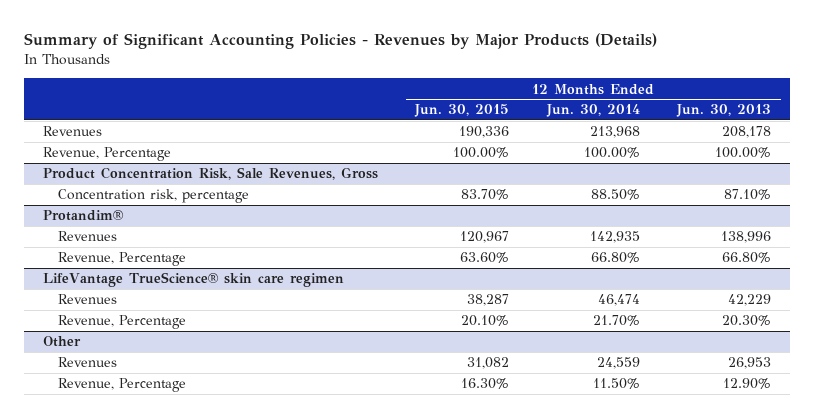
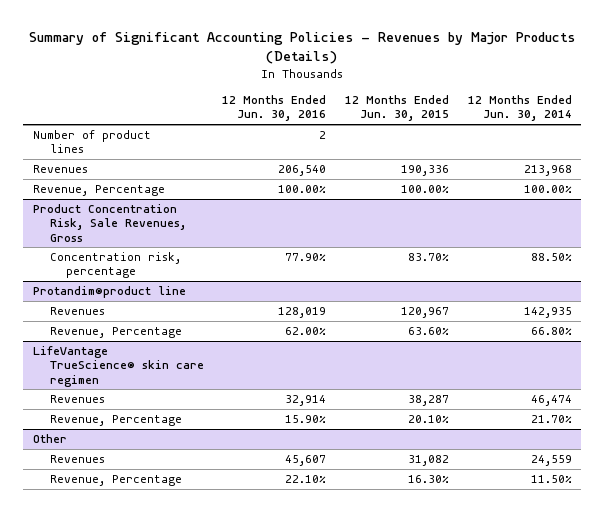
[676,104,772,118] Jun. 30, 2013 -> none
none -> [222,95,327,122] 12 Months Ended Jun. 30, 2016
none -> [32,130,151,154] Number of product lines
[42,210,124,222] Protandim® -> [32,286,186,299] Protandim®product line

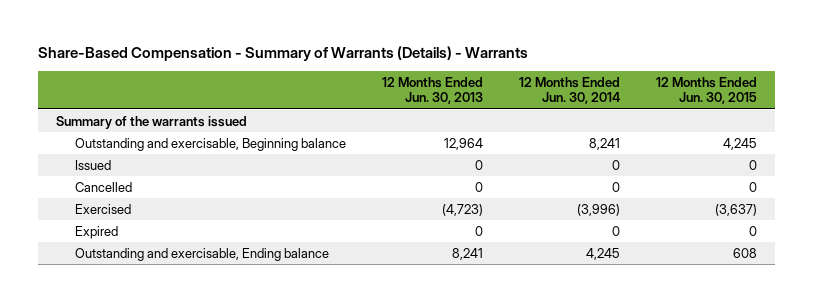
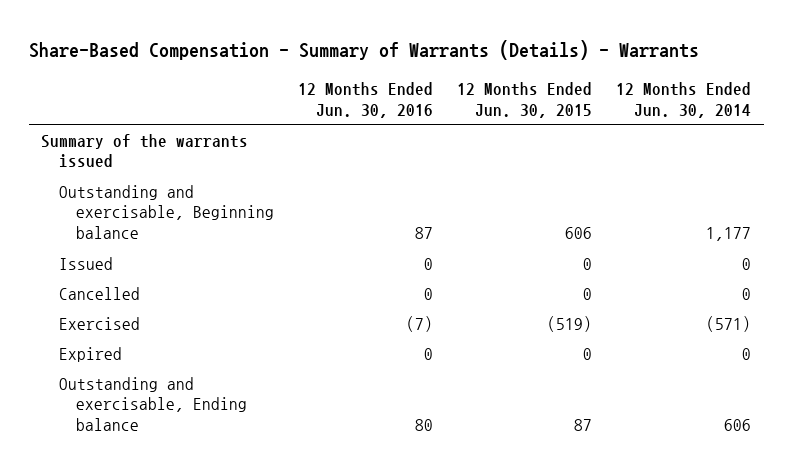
[382,76,484,105] 12 Months Ended Jun. 30, 2013 -> none
none -> [298,81,434,118] 12 Months Ended Jun. 30, 2016
[589,137,621,150] 8,241 -> [706,227,752,242] 1,177
[723,137,758,150] 4,245 -> [565,227,593,240] 606
[577,203,621,216] (3,996) -> [706,315,752,332] (571)
[715,203,758,216] (3,637) -> [547,315,593,332] (519)
[586,247,621,260] 4,245 -> [724,419,752,432] 606
[733,247,758,258] 608 -> [574,419,593,432] 87

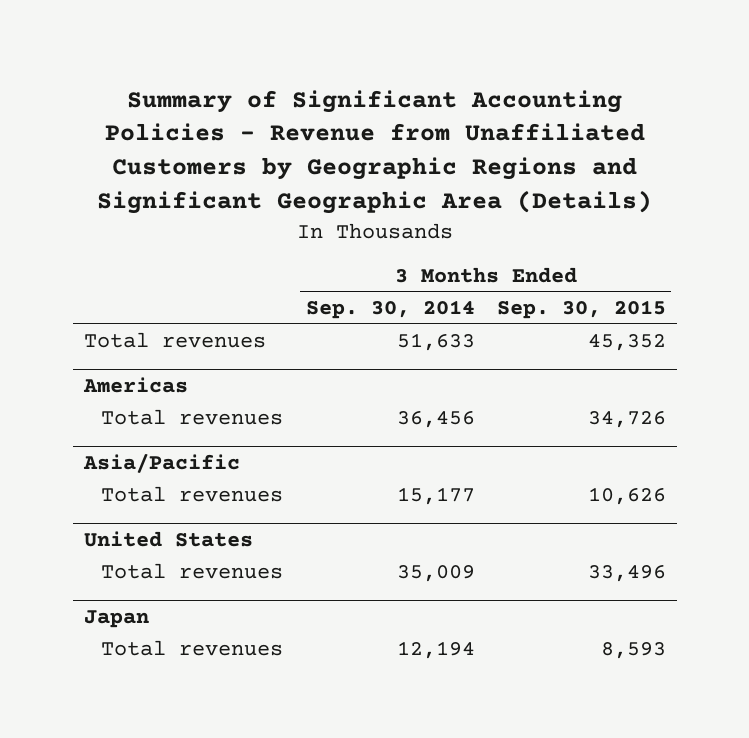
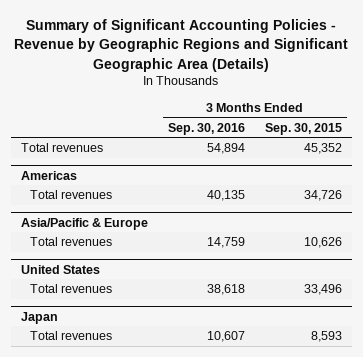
[96,89,652,215] Summary of Significant Accounting Policies - Revenue from Unaffiliated Customers by Geographic Regions and Significant Geographic Area (Details) -> [14,19,349,72] Summary of Significant Accounting Policies - Revenue by Geographic Regions and Significant Geographic Area (Details)
[305,299,475,319] Sep. 30, 2014 -> none
none -> [167,122,245,135] Sep. 30, 2016
[82,453,240,474] Asia/Pacific -> [20,217,148,230] Asia/Pacific & Europe

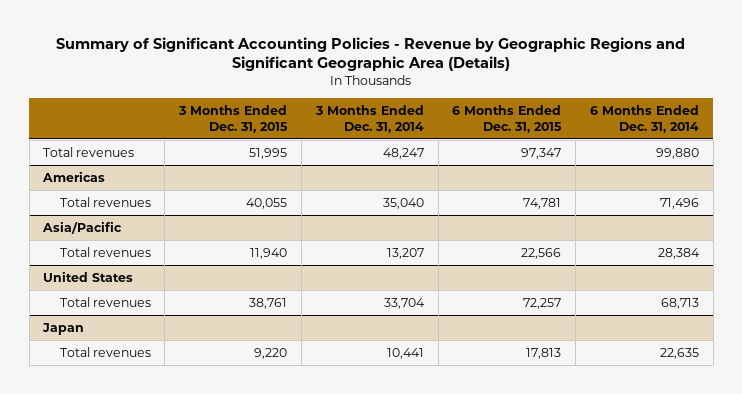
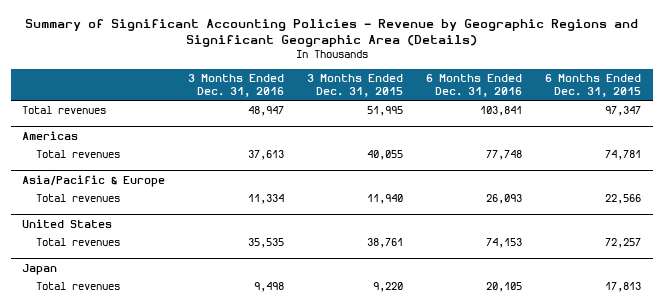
[314,104,424,133] 3 Months Ended Dec. 31, 2014 -> none
[589,104,699,133] 6 Months Ended Dec. 31, 2014 -> none
none -> [188,74,285,98] 3 Months Ended Dec. 31, 2016
none -> [426,74,523,98] 6 Months Ended Dec. 31, 2016
[42,220,123,234] Asia/Pacific -> [22,174,166,187] Asia/Pacific & Europe

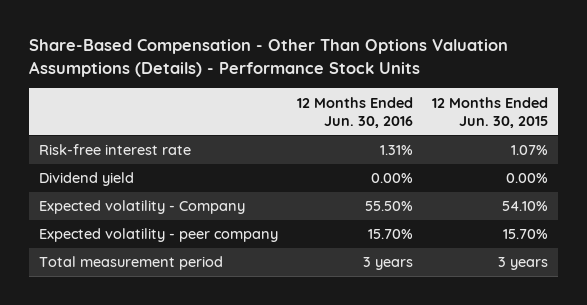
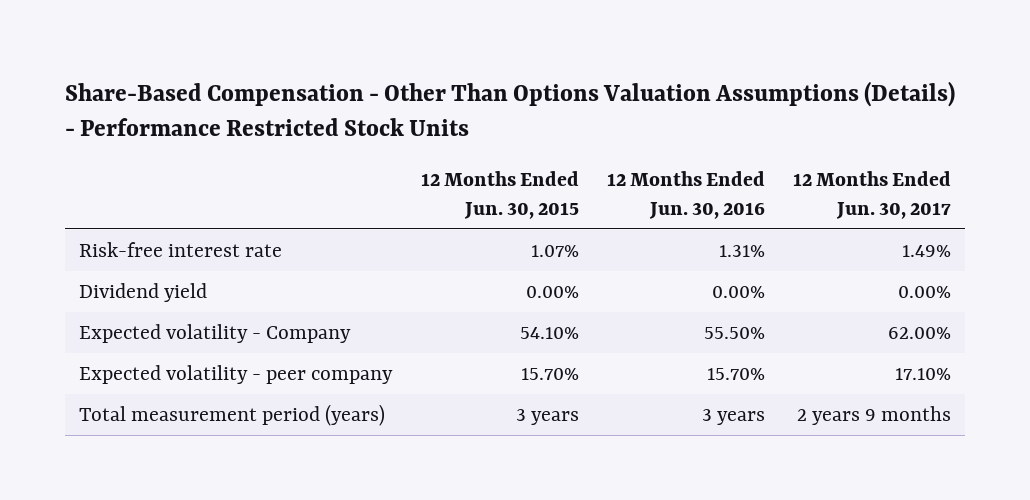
[28,39,508,77] Share-Based Compensation - Other Than Options Valuation Assumptions (Details) - Performance Stock Units -> [64,80,955,137] Share-Based Compensation - Other Than Options Valuation Assumptions (Details) - Performance Restricted Stock Units
none -> [793,171,952,219] 12 Months Ended Jun. 30, 2017
[38,256,223,271] Total measurement period -> [79,403,386,426] Total measurement period (years)

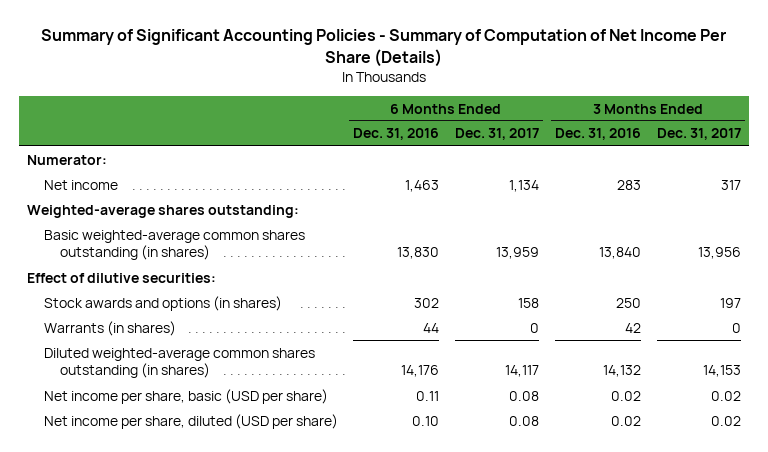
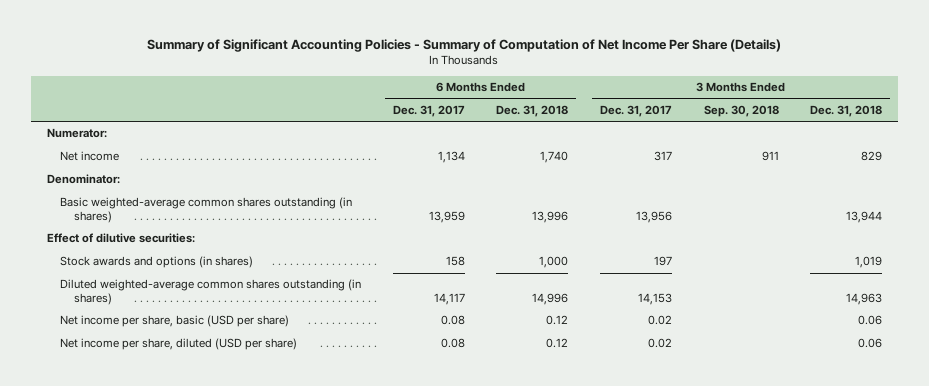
[353,128,440,141] Dec. 31, 2016 -> none
[554,128,641,141] Dec. 31, 2016 -> none
none -> [496,104,569,117] Dec. 31, 2018
none -> [703,104,779,117] Sep. 30, 2018
none -> [810,104,883,117] Dec. 31, 2018
[27,204,300,218] Weighted-average shares outstanding: -> [46,174,120,185] Denominator:
[43,320,176,336] Warrants (in shares) -> none

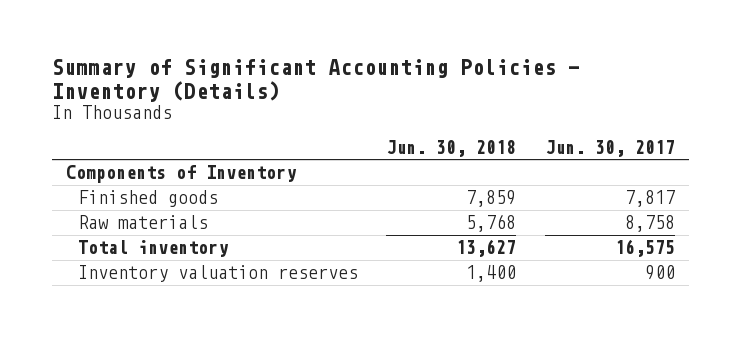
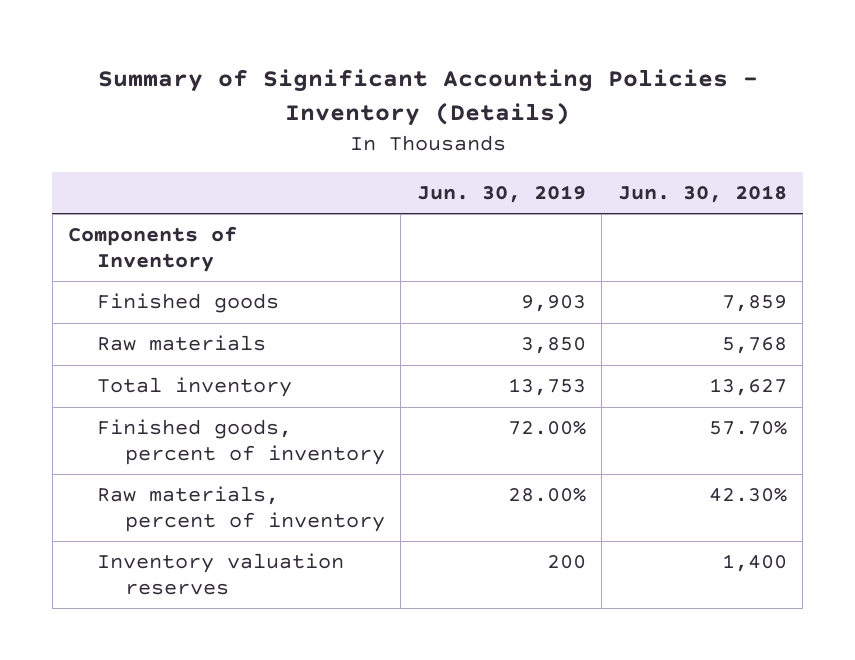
[544,139,675,157] Jun. 30, 2017 -> none
none -> [416,185,586,204] Jun. 30, 2019
none -> [96,419,385,466] Finished goods, percent of inventory
none -> [96,486,385,533] Raw materials, percent of inventory

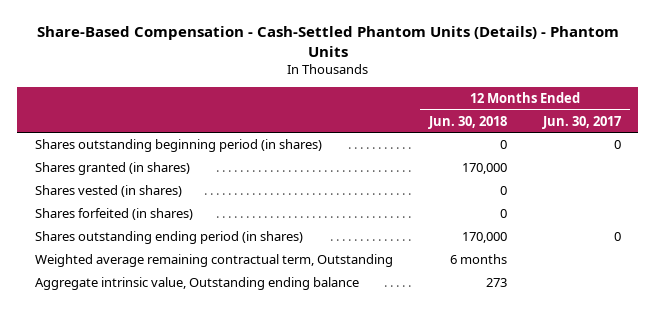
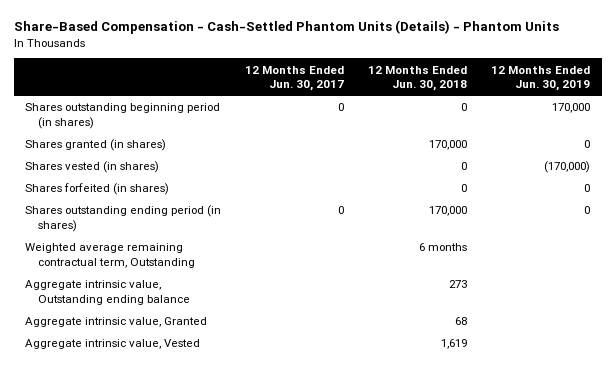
none -> [490,65,590,92] 12 Months Ended Jun. 30, 2019
none -> [25,317,208,328] Aggregate intrinsic value, Granted
none -> [25,339,201,350] Aggregate intrinsic value, Vested

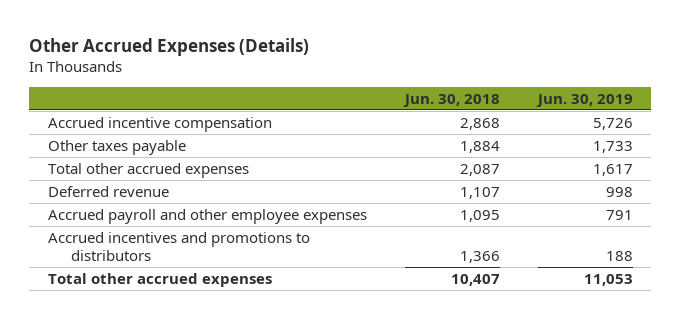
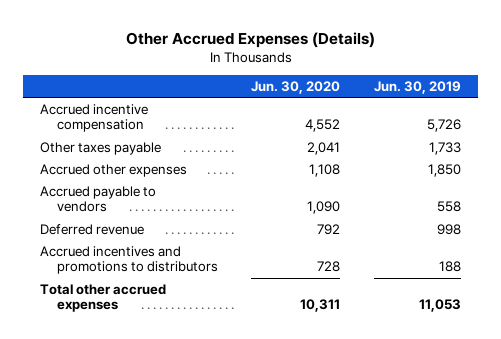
[402,93,500,107] Jun. 30, 2018 -> none
none -> [251,80,341,94] Jun. 30, 2020
[48,162,250,178] Total other accrued expenses -> [39,163,187,177] Accrued other expenses
[592,163,633,176] 1,617 -> [428,163,462,177] 1,850
none -> [39,185,156,213] Accrued payable to vendors
[48,208,368,224] Accrued payroll and other employee expenses -> none

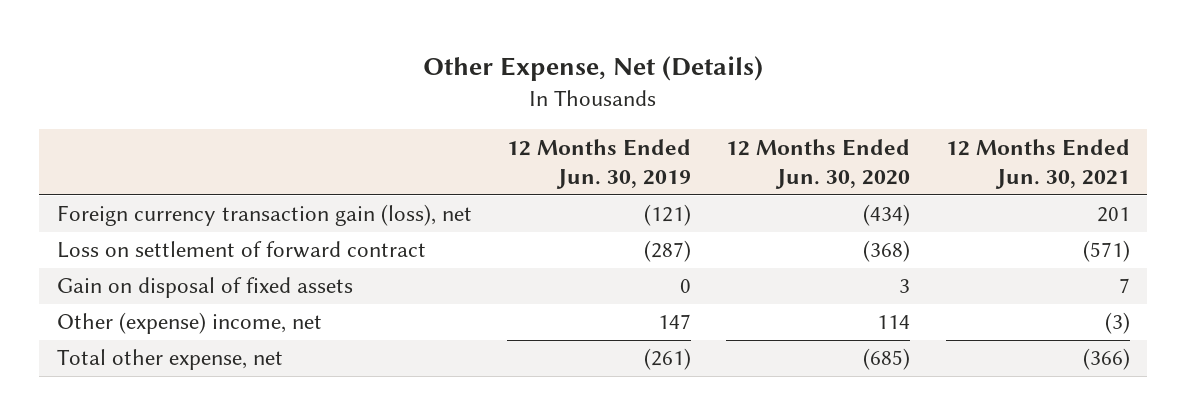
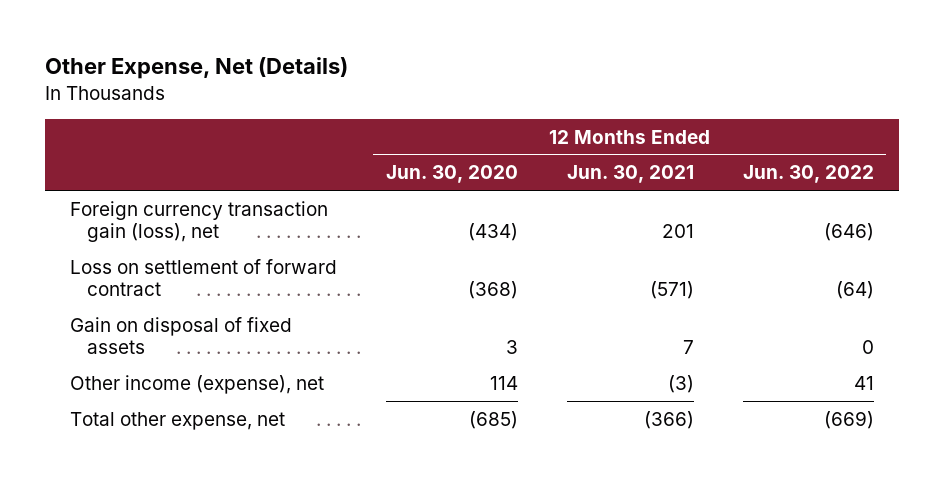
[507,138,692,190] 12 Months Ended Jun. 30, 2019 -> none
none -> [742,165,874,184] Jun. 30, 2022
[56,312,322,335] Other (expense) income, net -> [69,374,324,394] Other income (expense), net

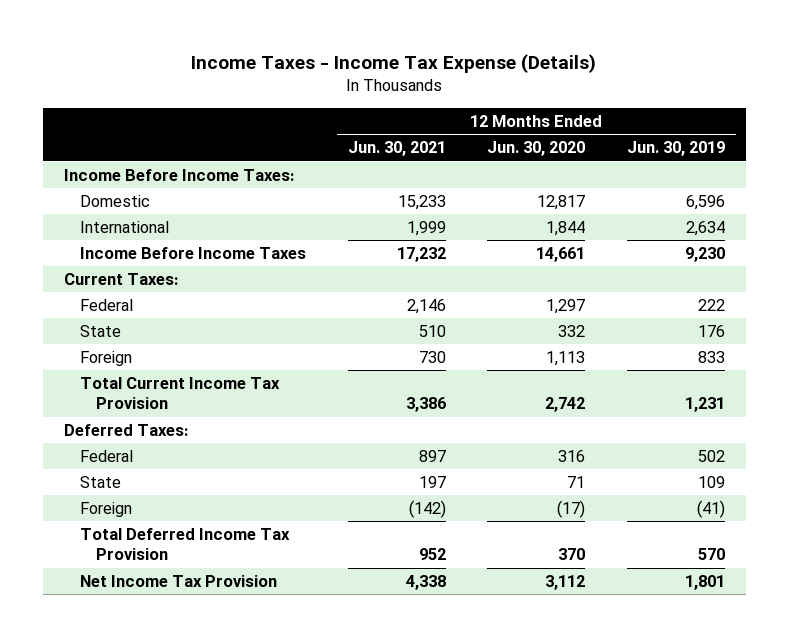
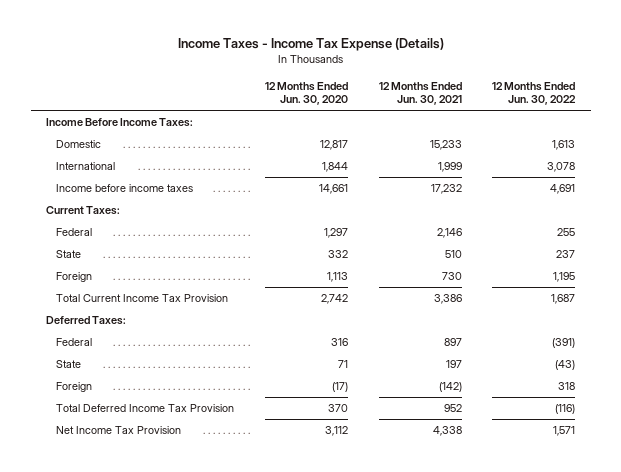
[627,141,726,157] Jun. 30, 2019 -> none
none -> [492,81,577,106] 12 Months Ended Jun. 30, 2022
[79,247,306,260] Income Before Income Taxes -> [56,184,194,193] Income before income taxes

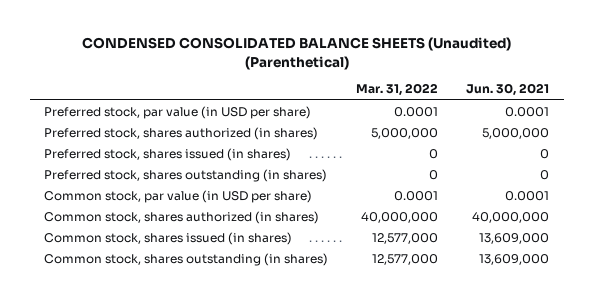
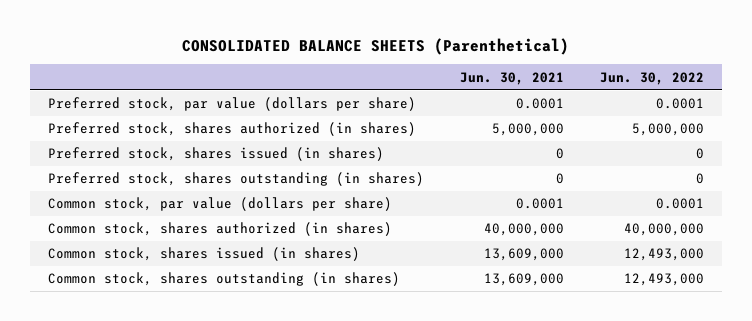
[81,37,511,70] CONDENSED CONSOLIDATED BALANCE SHEETS (Unaudited) (Parenthetical) -> [182,37,570,55] CONSOLIDATED BALANCE SHEETS (Parenthetical)
[356,83,439,97] Mar. 31, 2022 -> none
none -> [600,71,705,85] Jun. 30, 2022
[44,105,312,119] Preferred stock, par value (in USD per share) -> [47,97,416,112] Preferred stock, par value (dollars per share)
[44,189,313,203] Common stock, par value (in USD per share) -> [47,197,392,212] Common stock, par value (dollars per share)

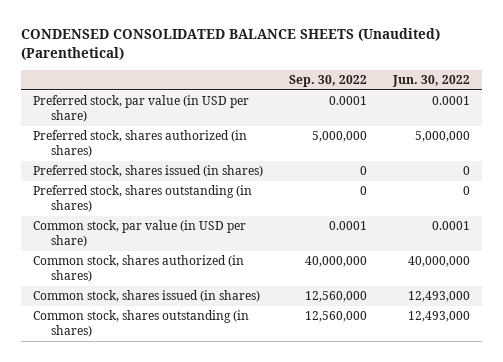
[182,37,570,55] CONSOLIDATED BALANCE SHEETS (Parenthetical) -> [20,28,440,60] CONDENSED CONSOLIDATED BALANCE SHEETS (Unaudited) (Parenthetical)
[460,71,565,85] Jun. 30, 2021 -> none
none -> [289,74,368,87] Sep. 30, 2022
[47,97,416,112] Preferred stock, par value (dollars per share) -> [33,95,250,122] Preferred stock, par value (in USD per share)
[47,197,392,212] Common stock, par value (dollars per share) -> [33,220,247,247] Common stock, par value (in USD per share)

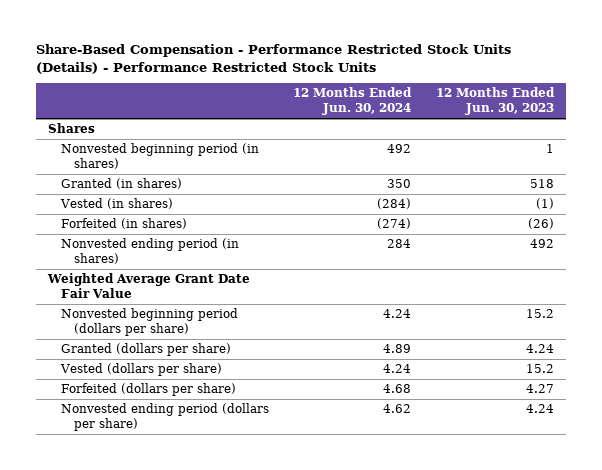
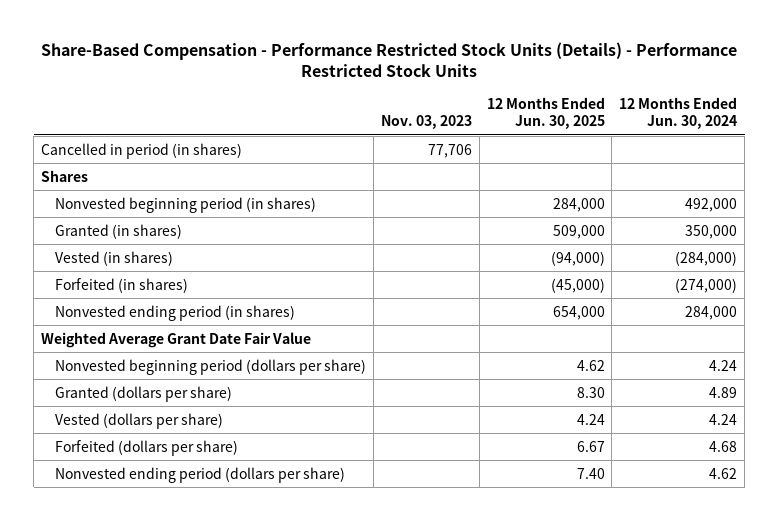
[435,87,555,116] 12 Months Ended Jun. 30, 2023 -> none
none -> [380,115,472,130] Nov. 03, 2023
none -> [486,97,605,130] 12 Months Ended Jun. 30, 2025
none -> [41,142,243,159] Cancelled in period (in shares)
[387,144,412,154] 492 -> [685,197,738,212] 492,000
[387,179,412,189] 350 -> [685,224,738,239] 350,000
[377,198,412,210] (284) -> [675,250,738,266] (284,000)
[377,218,412,230] (274) -> [675,277,738,293] (274,000)
[387,239,412,249] 284 -> [685,305,738,320] 284,000

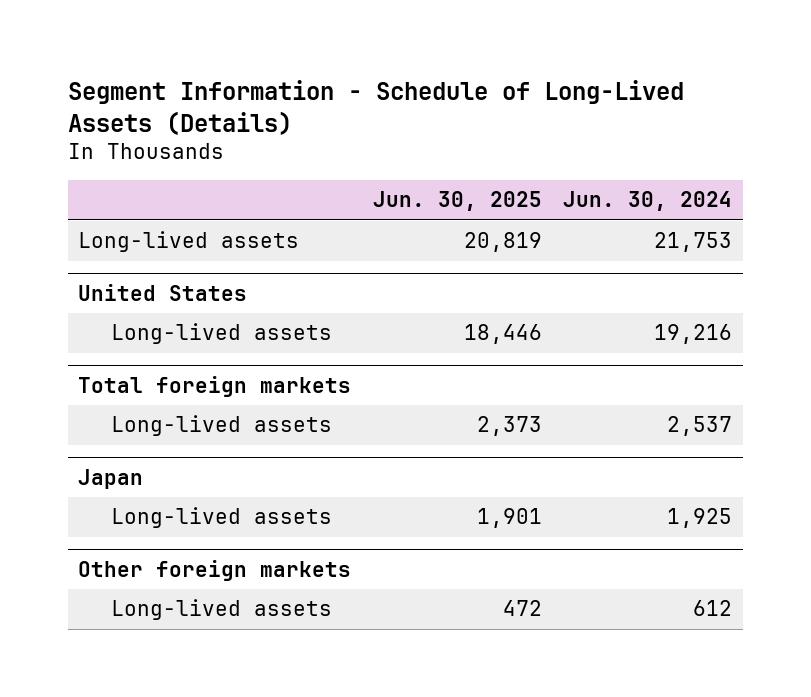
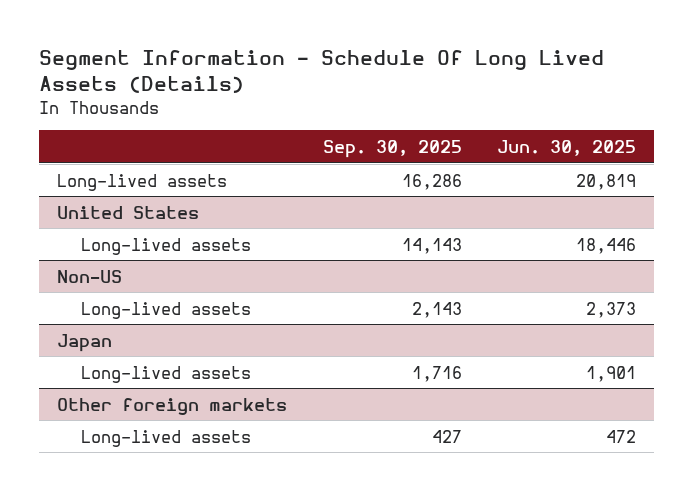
[67,79,684,135] Segment Information - Schedule of Long-Lived Assets (Details) -> [39,50,605,94] Segment Information - Schedule Of Long Lived Assets (Details)
[563,191,733,212] Jun. 30, 2024 -> none
none -> [322,140,462,159] Sep. 30, 2025
[78,375,352,397] Total foreign markets -> [57,269,123,283] Non-US

